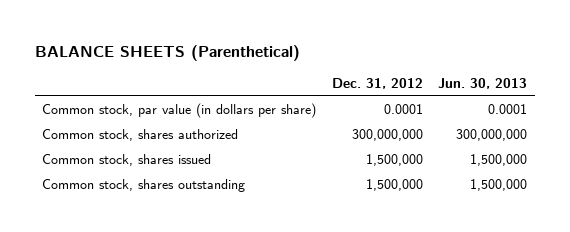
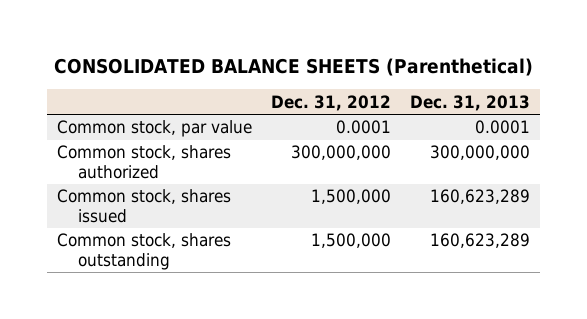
[34,44,300,61] BALANCE SHEETS (Parenthetical) -> [54,57,534,76] CONSOLIDATED BALANCE SHEETS (Parenthetical)
[438,78,528,90] Jun. 30, 2013 -> none
none -> [410,94,531,111] Dec. 31, 2013
[42,103,317,119] Common stock, par value (in dollars per share) -> [56,120,252,138] Common stock, par value

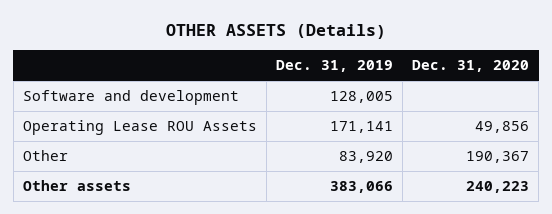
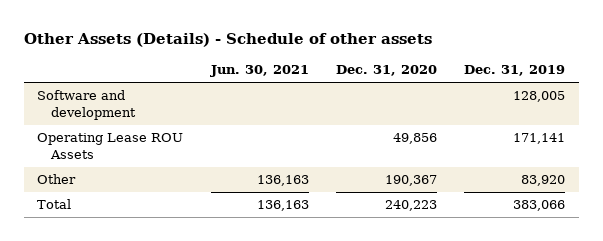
[166,23,387,39] OTHER ASSETS (Details) -> [23,32,432,47] Other Assets (Details) - Schedule of other assets
none -> [209,65,309,78] Jun. 30, 2021
[23,180,132,192] Other assets -> [37,199,72,210] Total

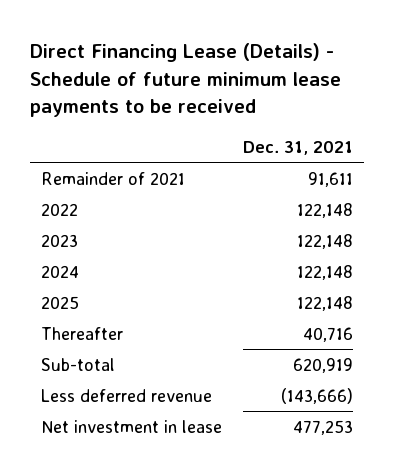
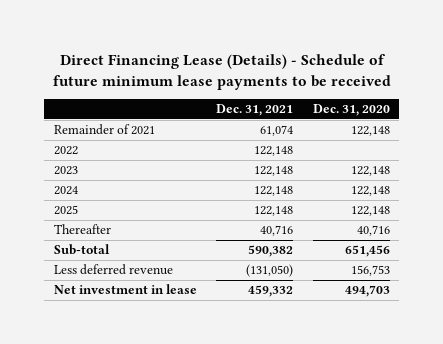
none -> [312,104,390,117] Dec. 31, 2020
[308,171,354,187] 91,611 -> [260,125,294,137] 61,074
[293,357,354,373] 620,919 -> [248,245,294,258] 590,382
[281,387,354,404] (143,666) -> [246,264,294,278] (131,050)
[293,419,354,435] 477,253 -> [248,285,294,298] 459,332

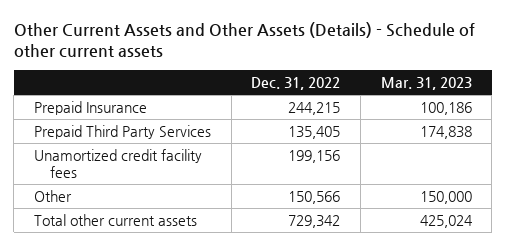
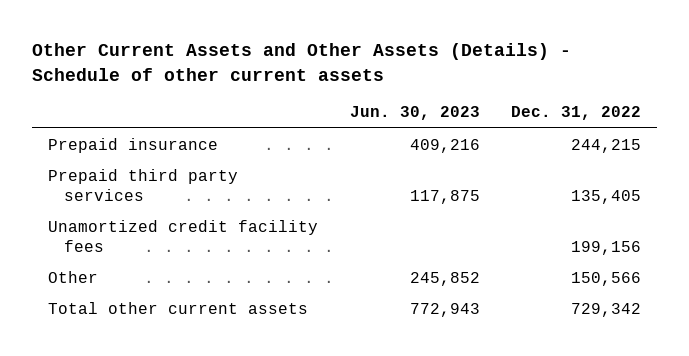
[380,77,472,91] Mar. 31, 2023 -> none
none -> [349,106,480,121] Jun. 30, 2023
[33,100,147,115] Prepaid Insurance -> [47,137,218,153] Prepaid insurance
[33,124,211,139] Prepaid Third Party Services -> [47,168,238,201] Prepaid third party services

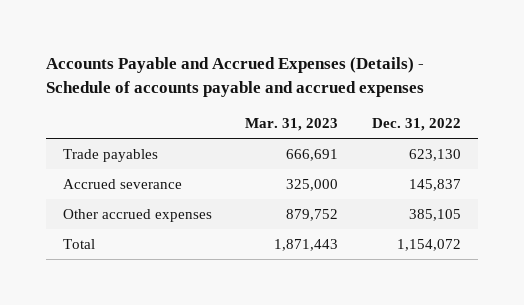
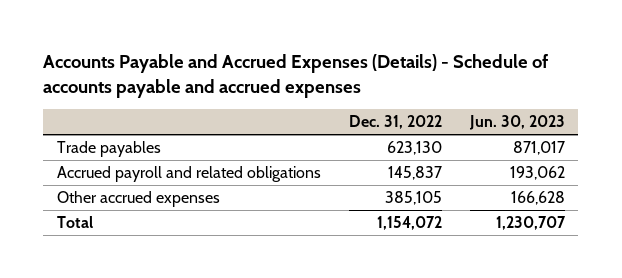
[245,117,339,131] Mar. 31, 2023 -> none
none -> [468,115,565,131] Jun. 30, 2023
[62,179,182,190] Accrued severance -> [57,166,322,183] Accrued payroll and related obligations

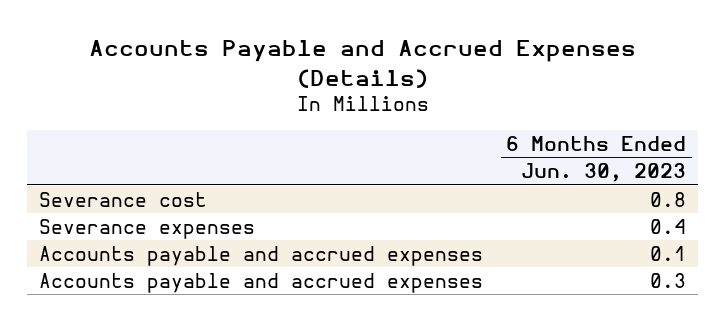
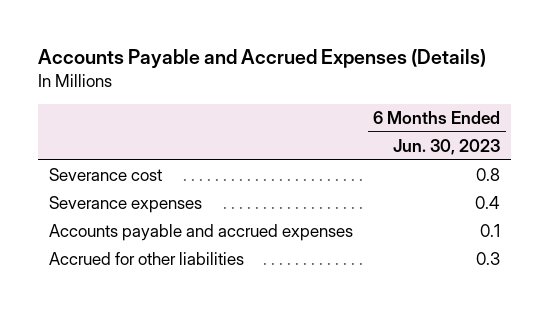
[38,272,483,293] Accounts payable and accrued expenses -> [48,252,244,266] Accrued for other liabilities

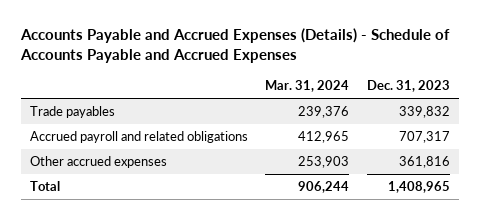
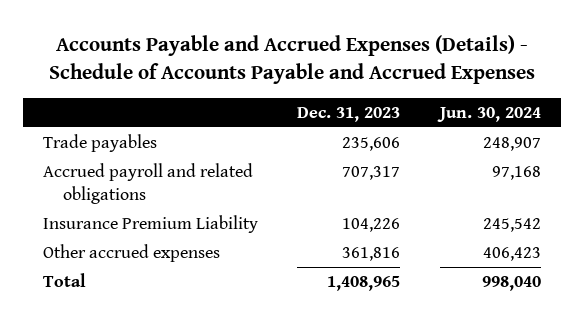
[265,79,350,92] Mar. 31, 2024 -> none
none -> [437,106,542,122] Jun. 30, 2024
[399,106,451,119] 339,832 -> [342,137,401,152] 235,606
none -> [42,215,258,234] Insurance Premium Liability

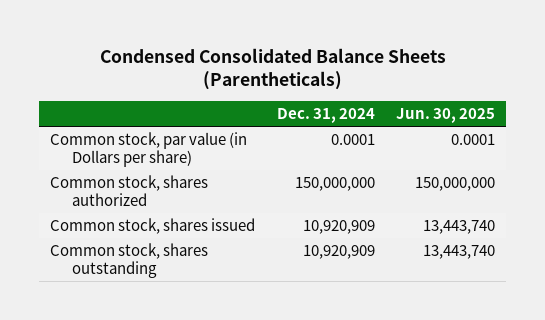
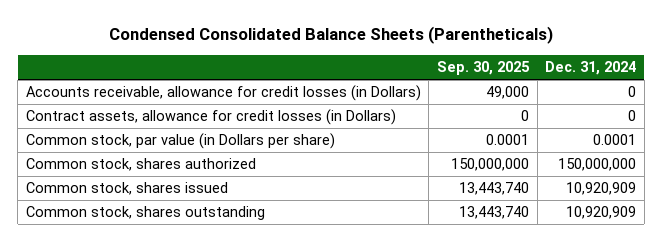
[396,108,496,124] Jun. 30, 2025 -> none
none -> [437,61,531,76] Sep. 30, 2025
none -> [25,85,421,102] Accounts receivable, allowance for credit losses (in Dollars)
none -> [25,109,396,126] Contract assets, allowance for credit losses (in Dollars)

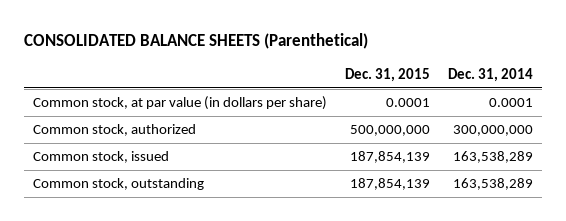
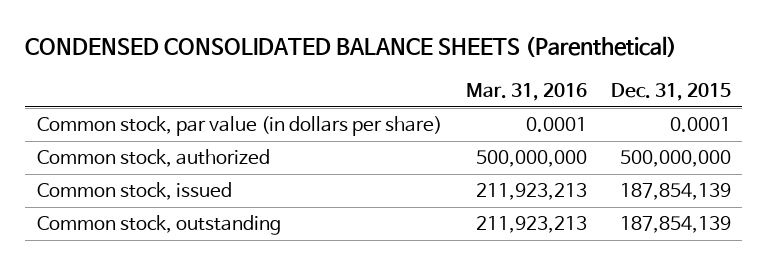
[23,33,368,50] CONSOLIDATED BALANCE SHEETS (Parenthetical) -> [25,36,678,58] CONDENSED CONSOLIDATED BALANCE SHEETS (Parenthetical)
[448,68,534,83] Dec. 31, 2014 -> none
none -> [465,82,587,101] Mar. 31, 2016
[32,96,327,111] Common stock, at par value (in dollars per share) -> [37,116,443,137] Common stock, par value (in dollars per share)

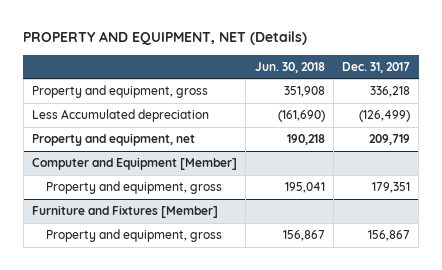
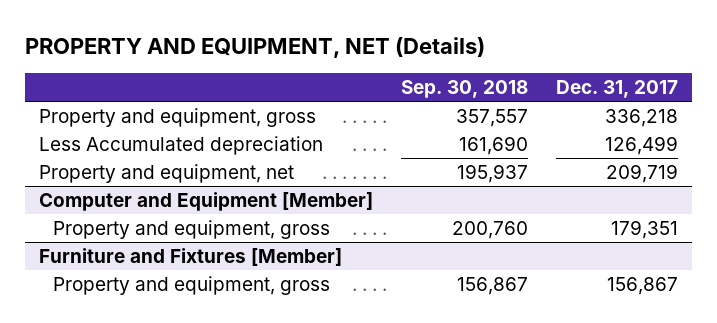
[254,61,325,73] Jun. 30, 2018 -> none
none -> [401,80,529,99] Sep. 30, 2018
[359,110,411,123] (126,499) -> [605,135,679,155] 126,499

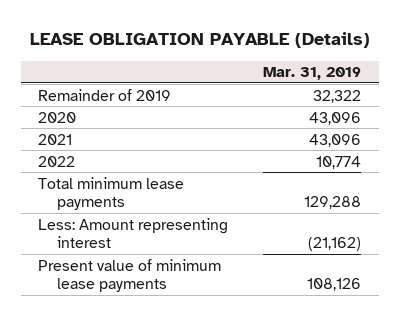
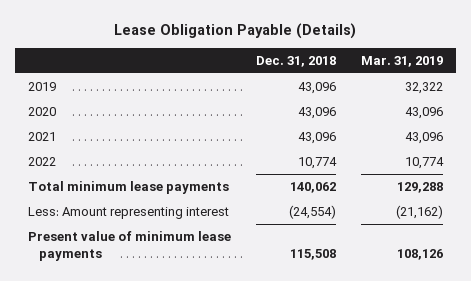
[29,31,370,48] LEASE OBLIGATION PAYABLE (Details) -> [114,22,357,39] Lease Obligation Payable (Details)
none -> [255,55,336,67] Dec. 31, 2018
[38,88,172,101] Remainder of 2019 -> [27,82,56,92] 2019

